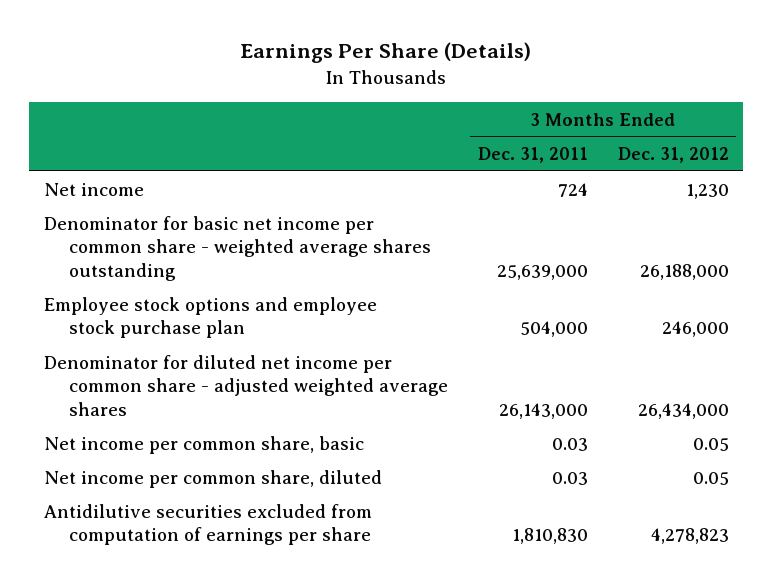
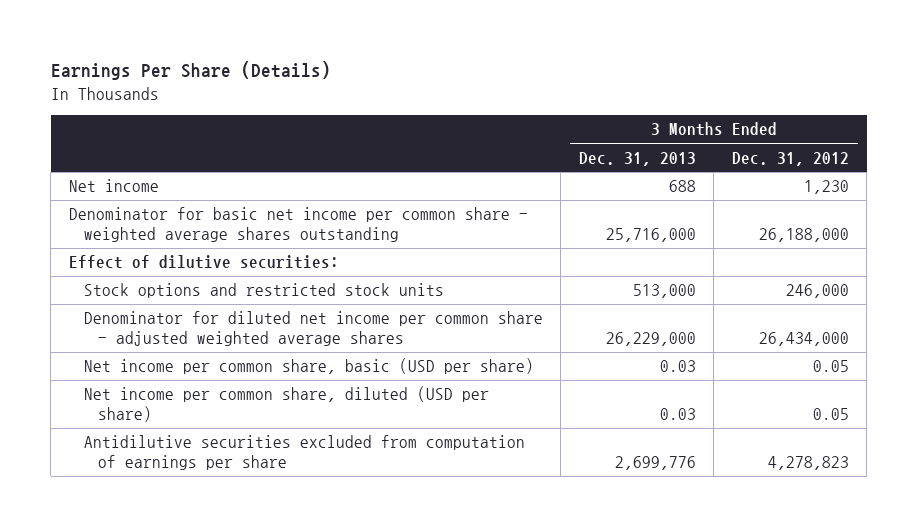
[477,146,588,163] Dec. 31, 2011 -> none
none -> [578,151,696,166] Dec. 31, 2013
none -> [68,255,339,270] Effect of dilutive securities:
[44,296,378,339] Employee stock options and employee stock purchase plan -> [83,283,444,299] Stock options and restricted stock units
[44,435,365,454] Net income per common share, basic -> [83,358,534,375] Net income per common share, basic (USD per share)
[44,469,383,488] Net income per common share, diluted -> [83,386,489,423] Net income per common share, diluted (USD per share)

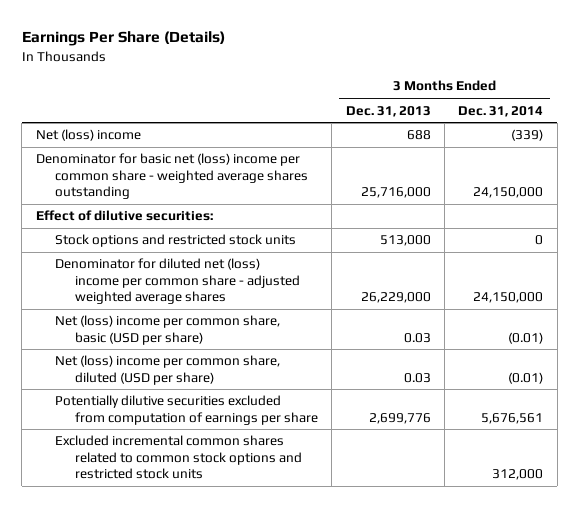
[731,151,849,166] Dec. 31, 2012 -> none
none -> [458,105,544,117] Dec. 31, 2014
[68,179,159,193] Net income -> [35,129,141,142] Net (loss) income
[68,207,528,243] Denominator for basic net income per common share - weighted average shares outstanding -> [35,153,309,199] Denominator for basic net (loss) income per common share - weighted average shares outstanding
[83,311,543,347] Denominator for diluted net income per common share - adjusted weighted average shares -> [55,258,301,304] Denominator for diluted net (loss) income per common share - adjusted weighted average shares
[83,358,534,375] Net income per common share, basic (USD per share) -> [55,315,281,345] Net (loss) income per common share, basic (USD per share)
[83,386,489,423] Net income per common share, diluted (USD per share) -> [55,355,281,385] Net (loss) income per common share, diluted (USD per share)
[83,435,525,471] Antidilutive securities excluded from computation of earnings per share -> [55,395,319,425] Potentially dilutive securities excluded from computation of earnings per share
none -> [55,435,303,479] Excluded incremental common shares related to common stock options and restricted stock units

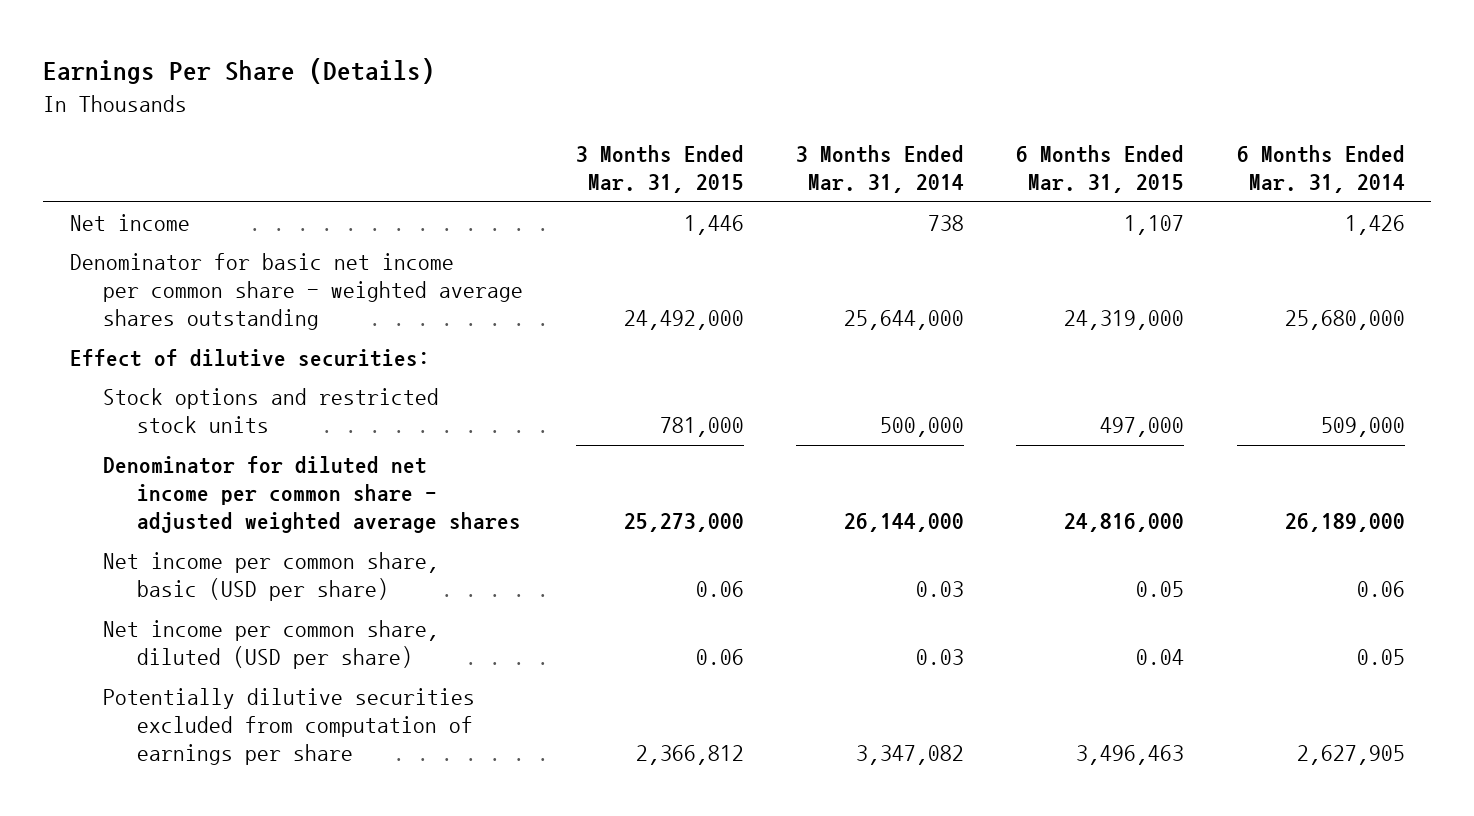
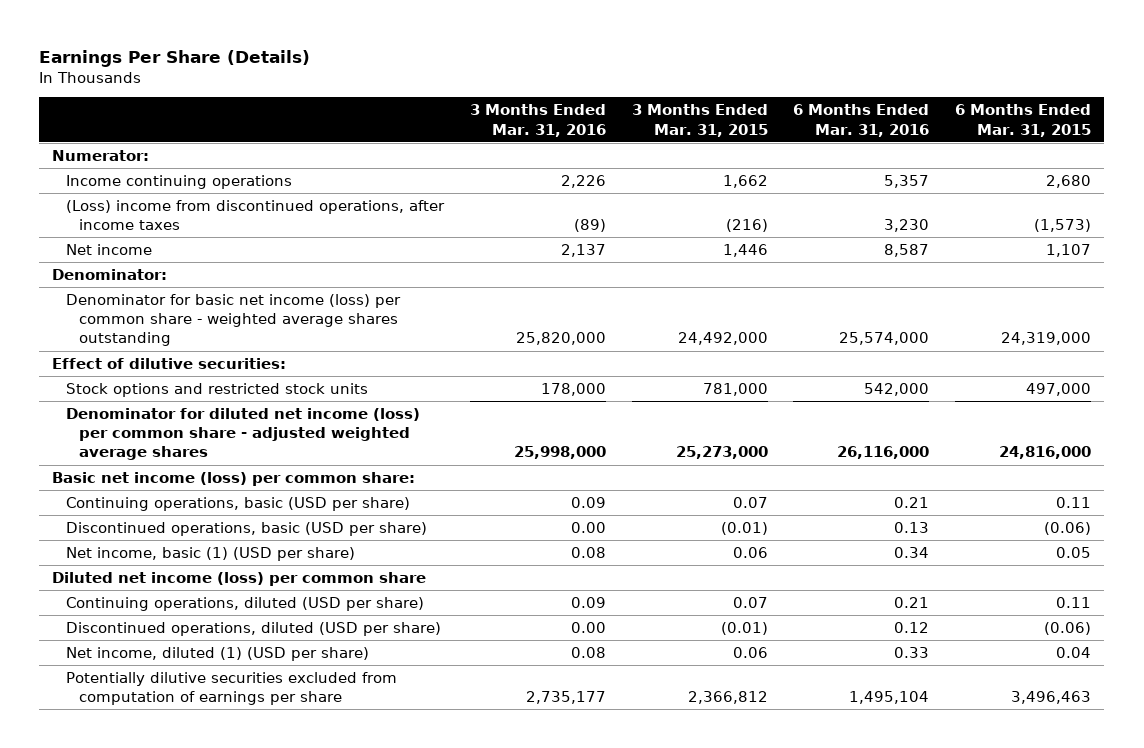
[795,145,964,194] 3 Months Ended Mar. 31, 2014 -> none
[1236,145,1405,194] 6 Months Ended Mar. 31, 2014 -> none
none -> [469,104,606,137] 3 Months Ended Mar. 31, 2016
none -> [793,104,930,137] 6 Months Ended Mar. 31, 2016
none -> [52,149,150,161] Numerator:
none -> [65,174,292,189] Income continuing operations
none -> [65,199,445,231] (Loss) income from discontinued operations, after income taxes
none -> [52,268,168,280] Denominator:
[69,253,524,331] Denominator for basic net income per common share - weighted average shares outstanding -> [65,293,401,347] Denominator for basic net income (loss) per common share - weighted average shares outstanding
[103,456,521,534] Denominator for diluted net income per common share - adjusted weighted average shares -> [65,407,420,461] Denominator for diluted net income (loss) per common share - adjusted weighted average shares
none -> [52,471,416,486] Basic net income (loss) per common share:
none -> [65,496,410,511] Continuing operations, basic (USD per share)
none -> [65,521,427,536] Discontinued operations, basic (USD per share)
[103,552,440,602] Net income per common share, basic (USD per share) -> [65,546,355,561] Net income, basic (1) (USD per share)
none -> [52,571,427,586] Diluted net income (loss) per common share
none -> [65,596,424,611] Continuing operations, diluted (USD per share)
none -> [65,621,441,636] Discontinued operations, diluted (USD per share)
[103,620,440,670] Net income per common share, diluted (USD per share) -> [65,646,369,661] Net income, diluted (1) (USD per share)

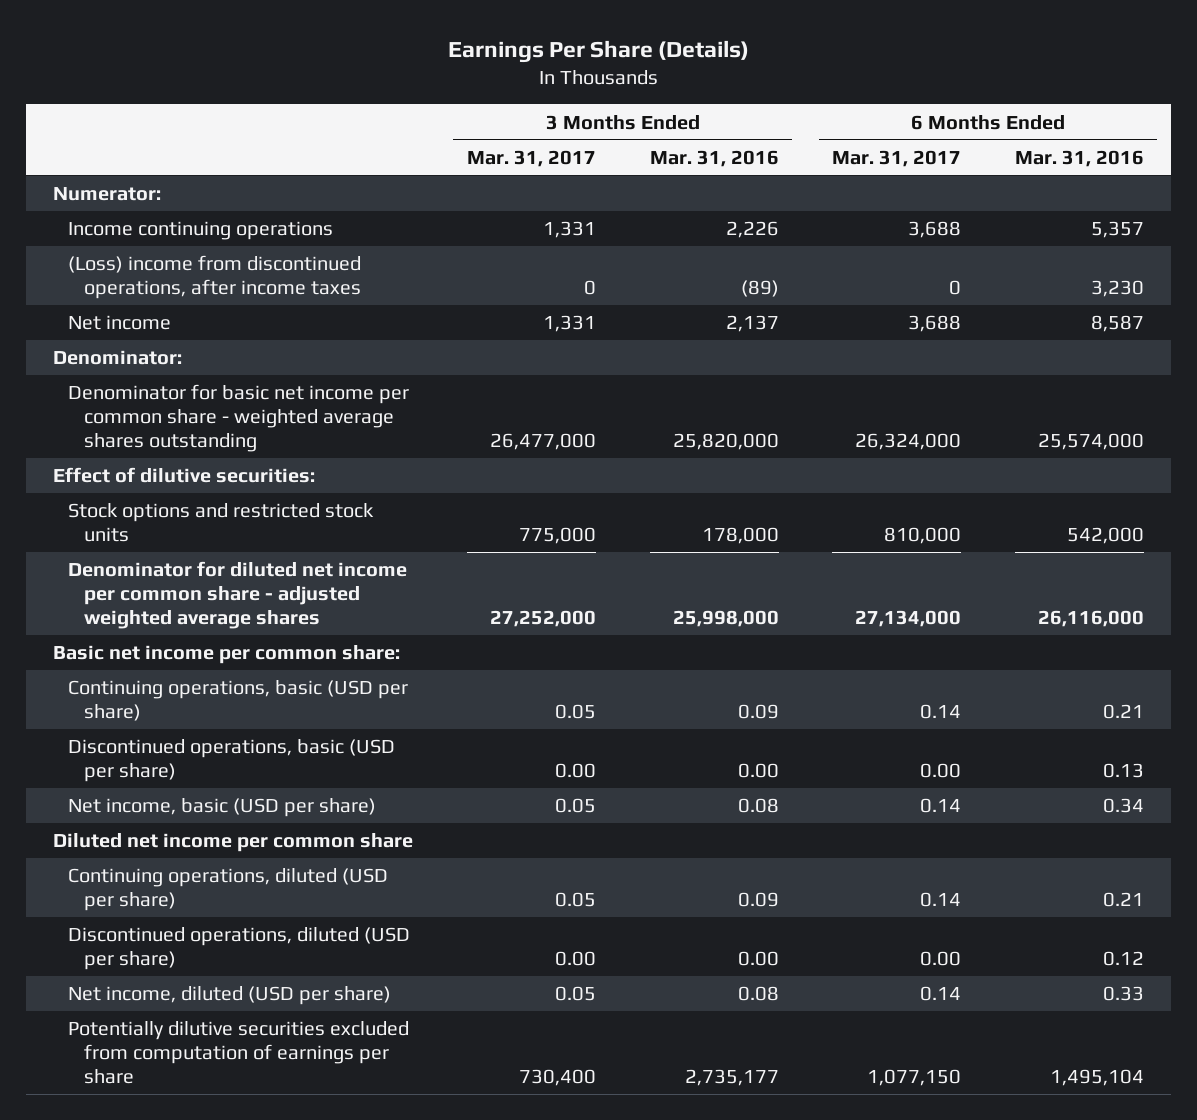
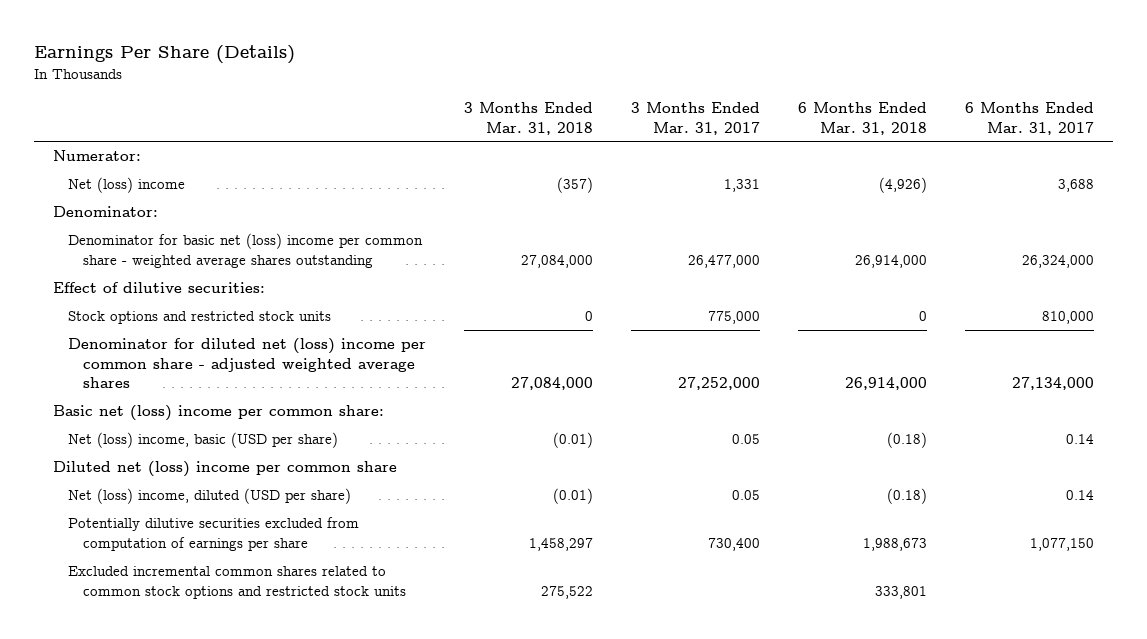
[649,149,779,167] Mar. 31, 2016 -> none
[1014,149,1144,167] Mar. 31, 2016 -> none
none -> [464,101,594,135] 3 Months Ended Mar. 31, 2018
none -> [797,101,927,135] 6 Months Ended Mar. 31, 2018
[68,221,334,241] Income continuing operations -> none
[68,255,362,300] (Loss) income from discontinued operations, after income taxes -> none
[68,315,172,331] Net income -> [68,177,186,194] Net (loss) income
[68,384,410,452] Denominator for basic net income per common share - weighted average shares outstanding -> [68,233,424,268] Denominator for basic net (loss) income per common share - weighted average shares outstanding
[68,680,409,722] Continuing operations, basic (USD per share) -> none
[68,739,396,783] Discontinued operations, basic (USD per share) -> none
[68,868,389,912] Continuing operations, diluted (USD per share) -> none
[68,927,411,971] Discontinued operations, diluted (USD per share) -> none
[68,561,408,629] Denominator for diluted net income per common share - adjusted weighted average shares -> [68,338,427,389] Denominator for diluted net (loss) income per common share - adjusted weighted average shares
[53,645,401,665] Basic net income per common share: -> [53,405,385,422] Basic net (loss) income per common share:
[68,798,377,818] Net income, basic (USD per share) -> [68,432,339,449] Net (loss) income, basic (USD per share)
[53,833,414,853] Diluted net income per common share -> [53,461,398,478] Diluted net (loss) income per common share
[68,986,392,1006] Net income, diluted (USD per share) -> [68,488,352,505] Net (loss) income, diluted (USD per share)
none -> [68,566,407,599] Excluded incremental common shares related to common stock options and restricted stock units

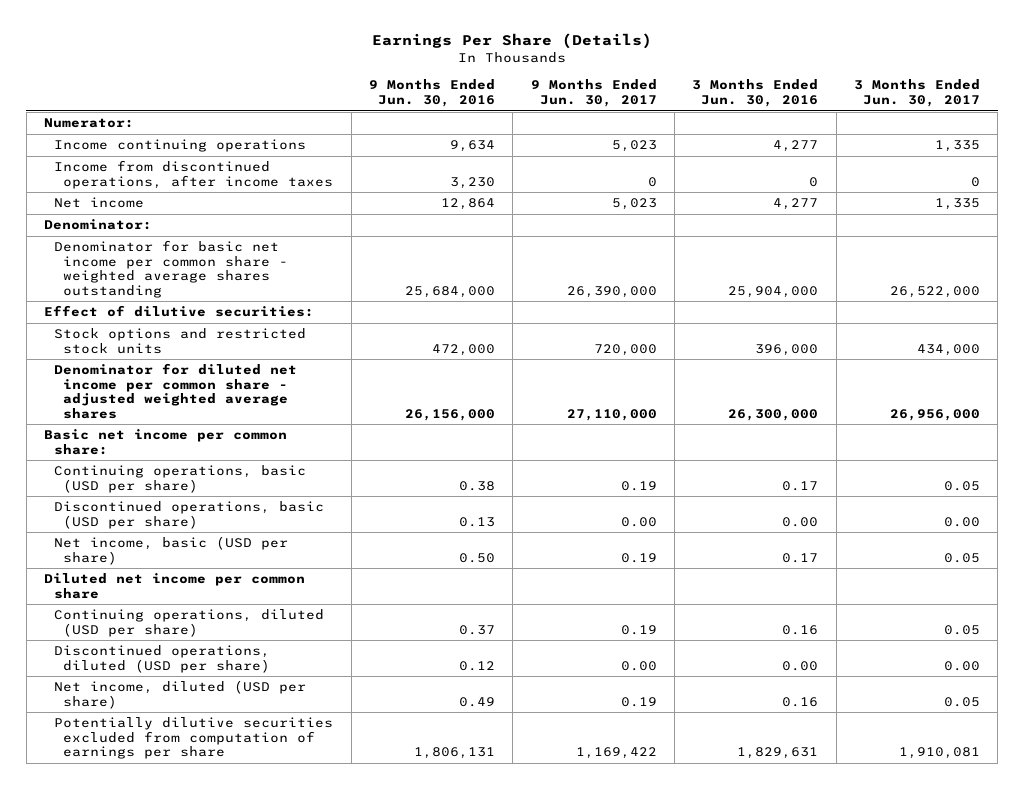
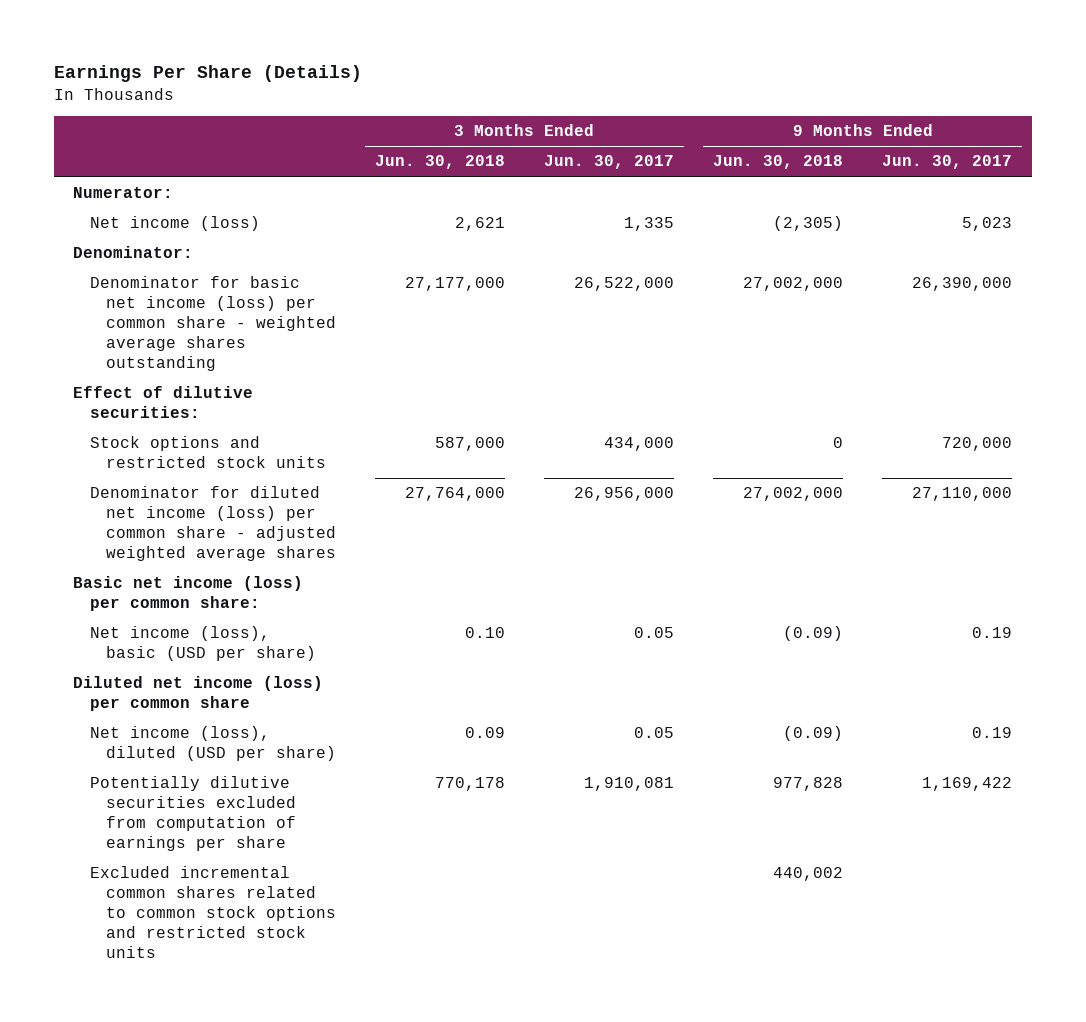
[368,79,495,107] 9 Months Ended Jun. 30, 2016 -> none
[692,79,819,107] 3 Months Ended Jun. 30, 2016 -> none
none -> [374,155,505,170] Jun. 30, 2018
none -> [713,155,844,170] Jun. 30, 2018
[53,139,306,153] Income continuing operations -> none
[53,160,334,189] Income from discontinued operations, after income taxes -> none
[53,197,144,209] Net income -> [89,216,260,232] Net income (loss)
[53,240,289,298] Denominator for basic net income per common share - weighted average shares outstanding -> [89,276,336,372] Denominator for basic net income (loss) per common share - weighted average shares outstanding
[53,465,306,493] Continuing operations, basic (USD per share) -> none
[53,501,324,529] Discontinued operations, basic (USD per share) -> none
[53,609,324,637] Continuing operations, diluted (USD per share) -> none
[53,645,271,673] Discontinued operations, diluted (USD per share) -> none
[53,363,297,419] Denominator for diluted net income per common share - adjusted weighted average shares -> [89,486,336,562] Denominator for diluted net income (loss) per common share - adjusted weighted average shares
[44,429,288,455] Basic net income per common share: -> [73,576,304,612] Basic net income (loss) per common share:
[53,536,288,565] Net income, basic (USD per share) -> [89,626,316,662] Net income (loss), basic (USD per share)
[44,573,306,599] Diluted net income per common share -> [73,676,324,712] Diluted net income (loss) per common share
[53,680,306,709] Net income, diluted (USD per share) -> [89,726,336,762] Net income (loss), diluted (USD per share)
none -> [89,866,336,959] Excluded incremental common shares related to common stock options and restricted stock units

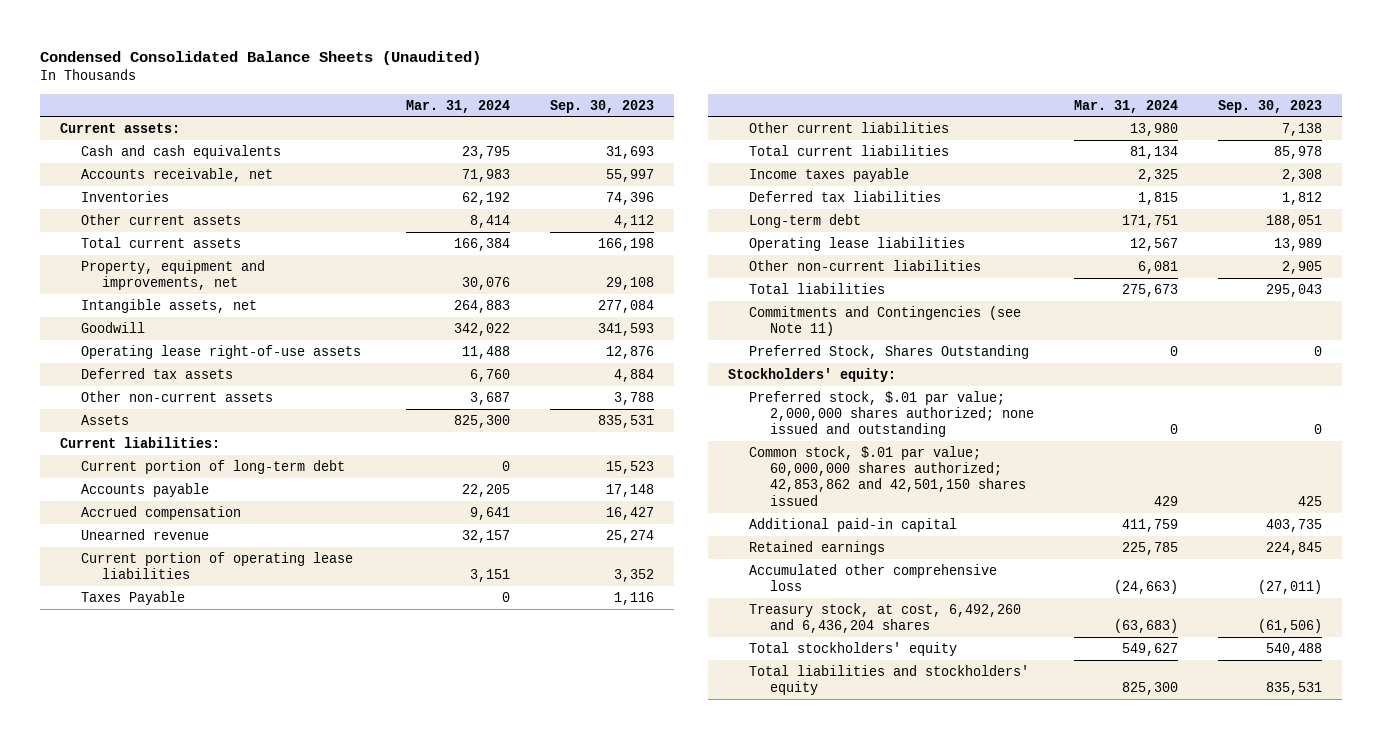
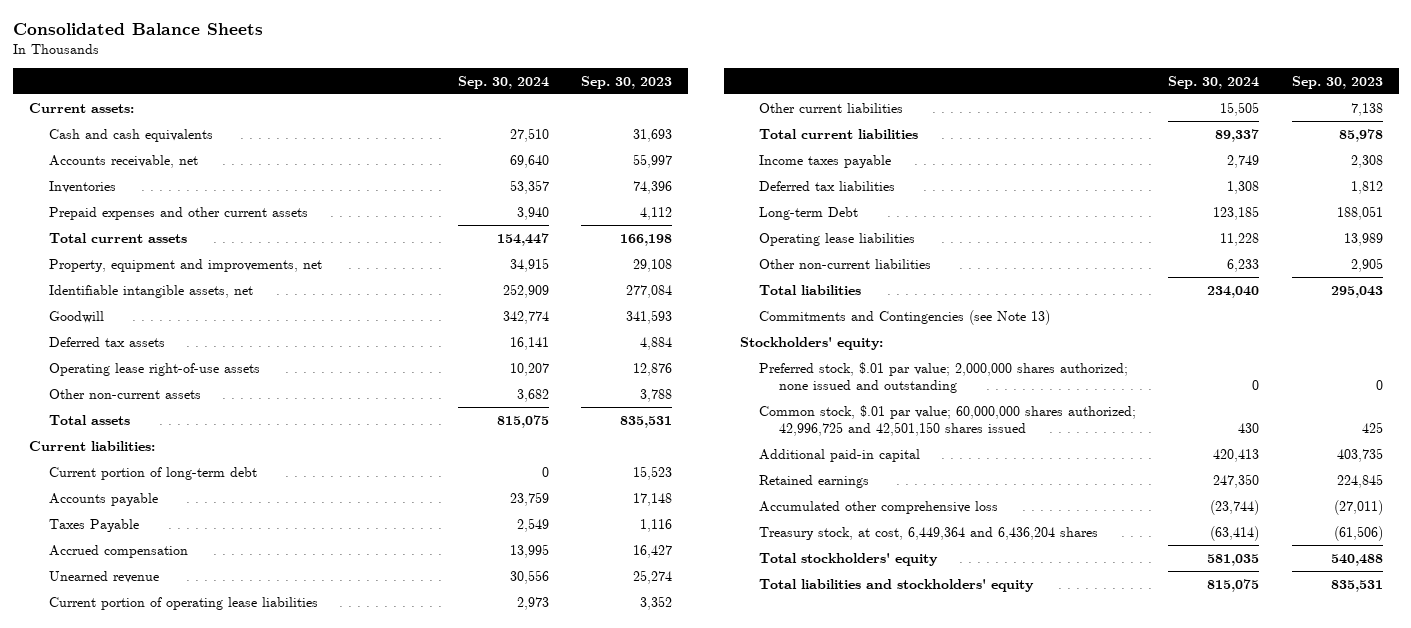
[40,50,482,65] Condensed Consolidated Balance Sheets (Unaudited) -> [12,22,263,35] Consolidated Balance Sheets
[406,99,511,113] Mar. 31, 2024 -> none
none -> [457,76,549,90] Sep. 30, 2024
[81,213,242,225] Other current assets -> [48,206,308,220] Prepaid expenses and other current assets
[81,298,258,313] Intangible assets, net -> [48,284,253,298] Identifiable intangible assets, net
[81,344,362,359] Operating lease right-of-use assets -> [48,362,260,376] Operating lease right-of-use assets
[81,414,130,425] Assets -> [48,414,130,425] Total assets
[81,590,186,605] Taxes Payable -> [48,518,139,532] Taxes Payable
[748,213,861,228] Long-term debt -> [759,206,859,220] Long-term Debt
[748,344,1029,359] Preferred Stock, Shares Outstanding -> none
[748,305,1021,337] Commitments and Contingencies (see Note 11) -> [759,309,1051,325] Commitments and Contingencies (see Note 13)
[748,445,1027,506] Common stock, $.01 par value; 60,000,000 shares authorized; 42,853,862 and 42,501,150 shares issued -> [759,404,1137,437] Common stock, $.01 par value; 60,000,000 shares authorized; 42,996,725 and 42,501,150 shares issued
[748,602,1021,634] Treasury stock, at cost, 6,492,260 and 6,436,204 shares -> [759,526,1099,540] Treasury stock, at cost, 6,449,364 and 6,436,204 shares

